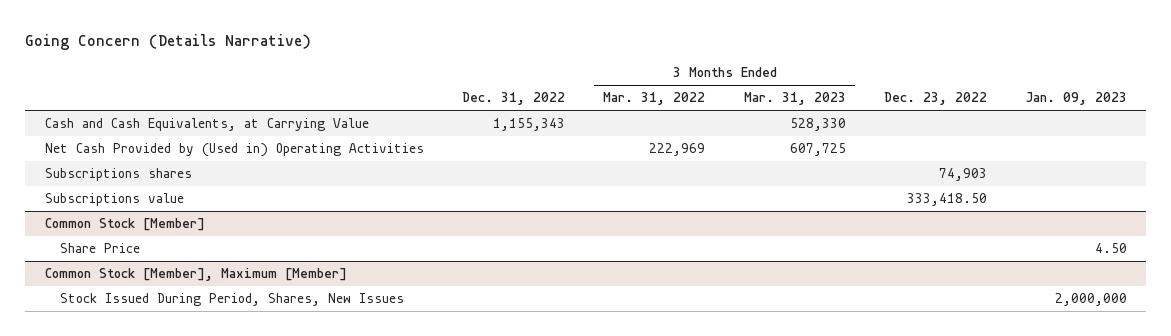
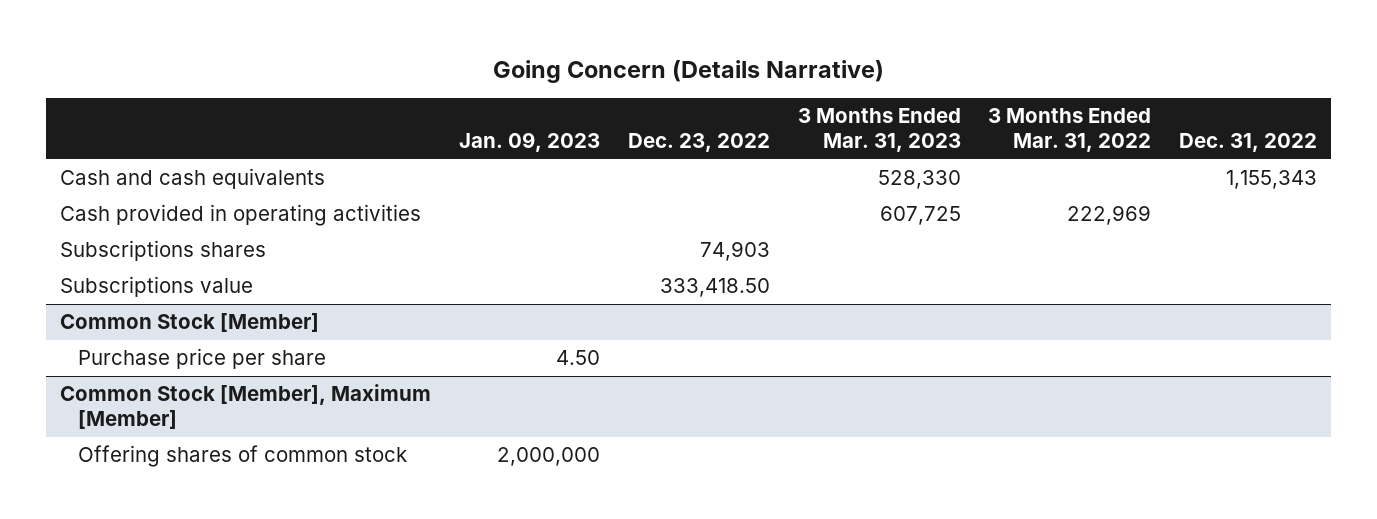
[44,118,369,132] Cash and Cash Equivalents, at Carrying Value -> [60,168,326,190] Cash and cash equivalents
[44,143,424,158] Net Cash Provided by (Used in) Operating Activities -> [60,204,422,227] Cash provided in operating activities
[59,243,140,254] Share Price -> [78,348,327,370] Purchase price per share
[59,293,404,307] Stock Issued During Period, Shares, New Issues -> [78,445,408,468] Offering shares of common stock

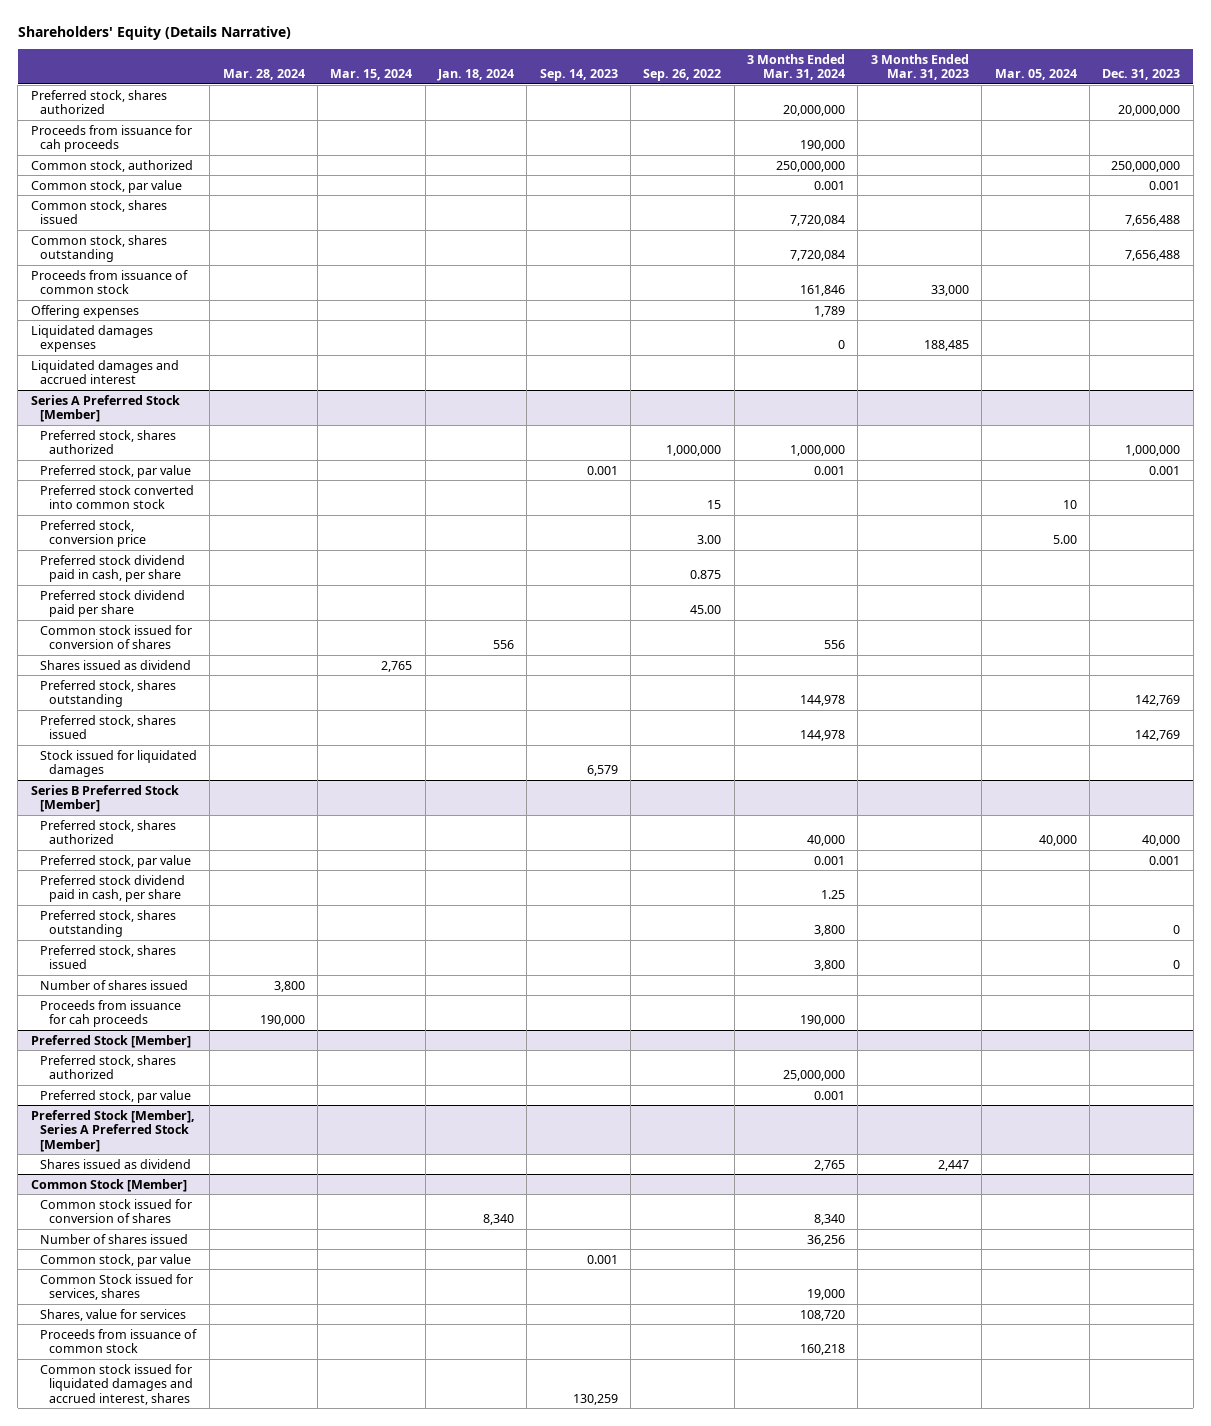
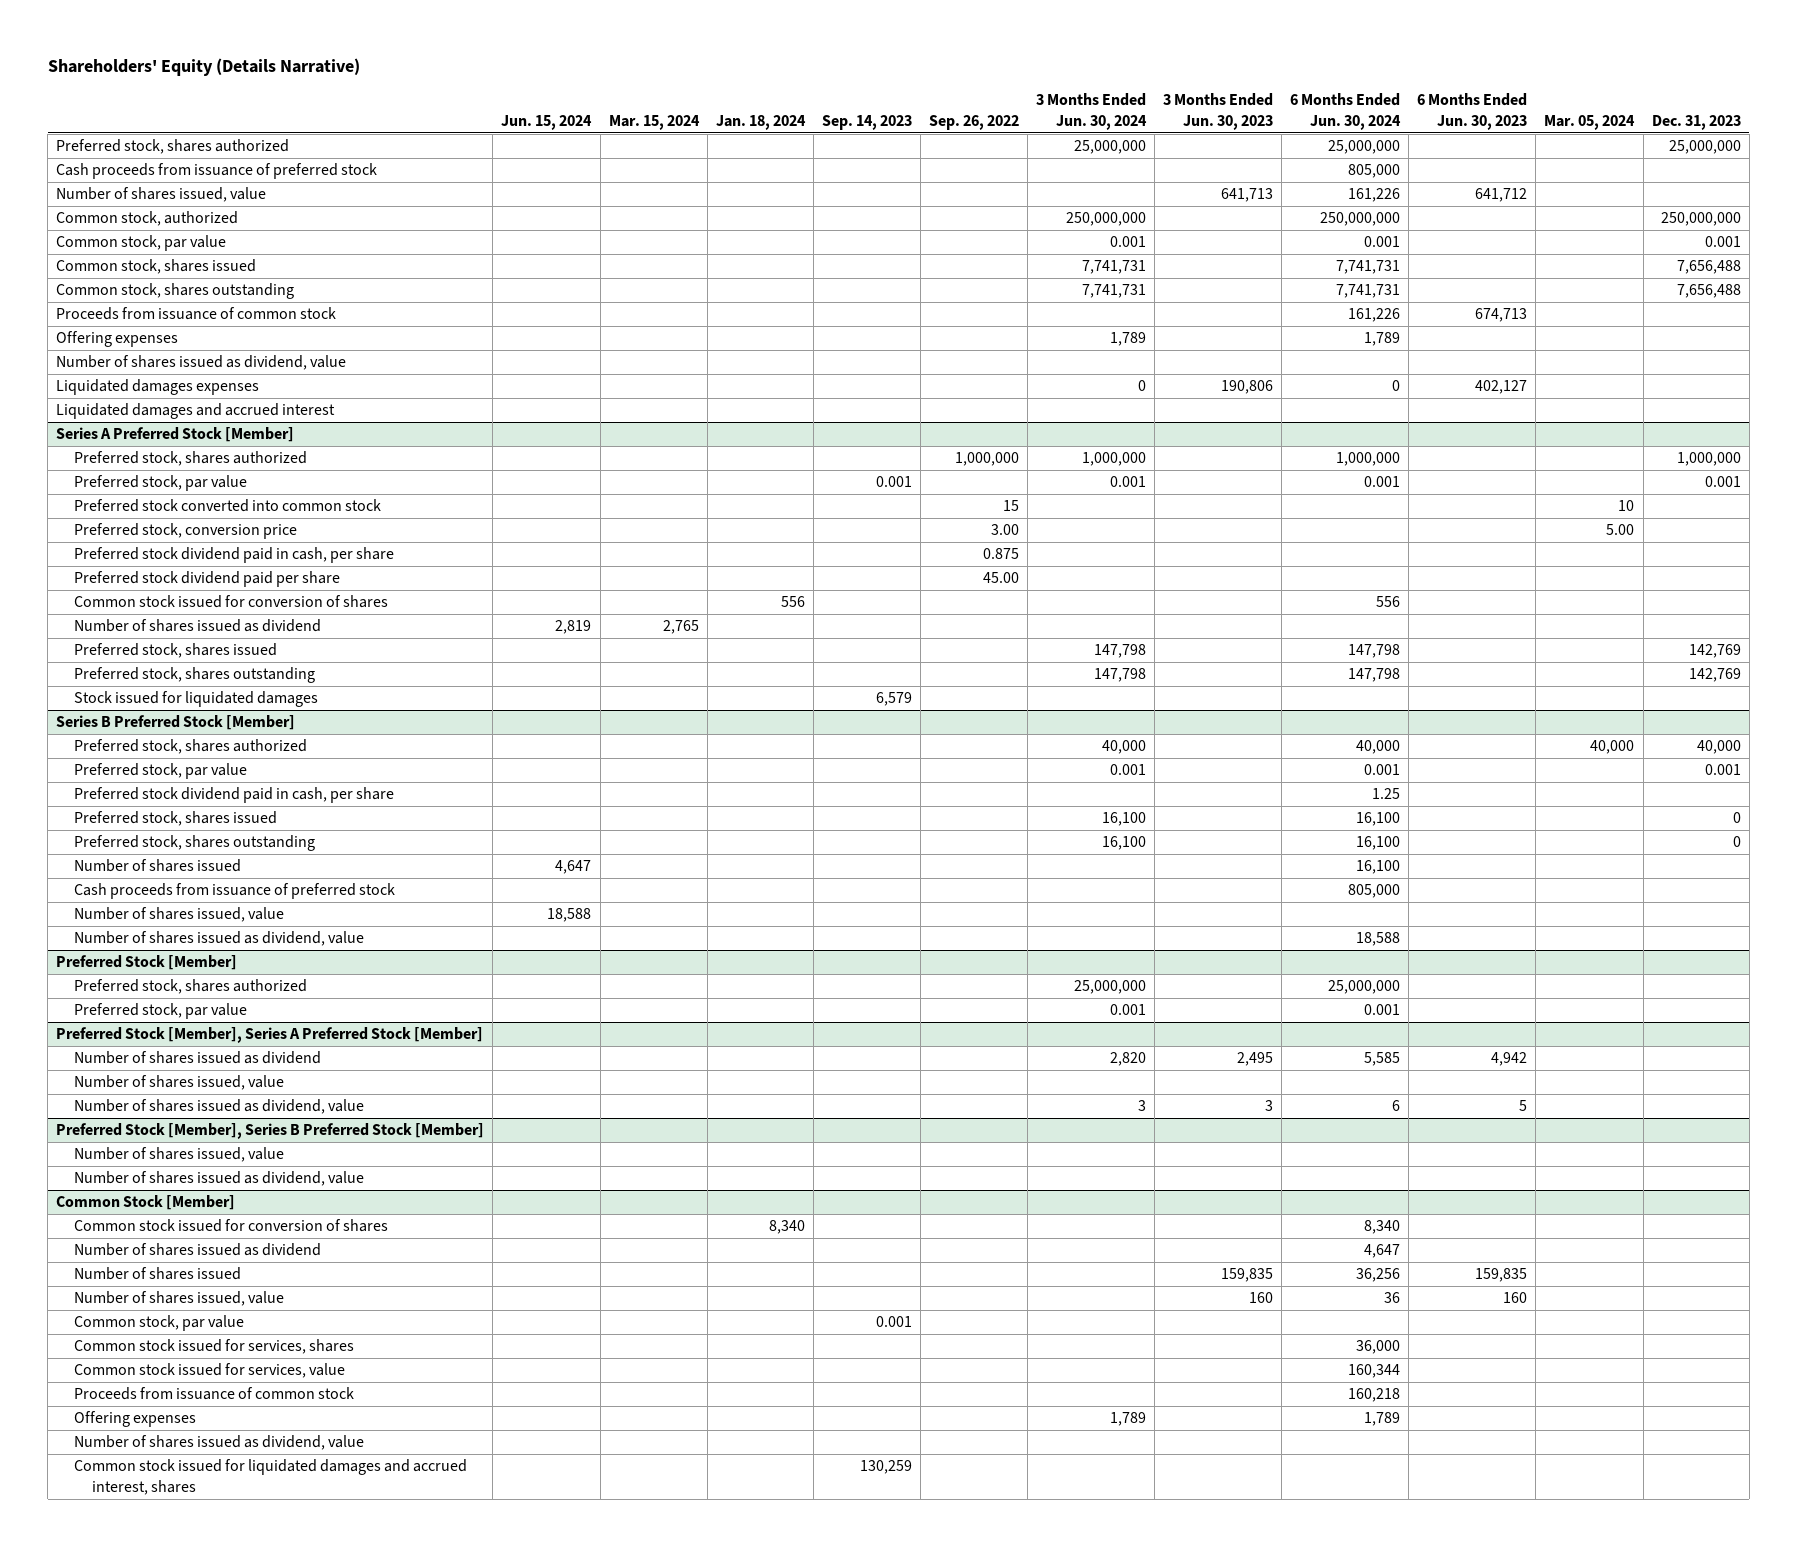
[222,69,305,81] Mar. 28, 2024 -> none
[747,53,846,81] 3 Months Ended Mar. 31, 2024 -> none
[870,53,969,81] 3 Months Ended Mar. 31, 2023 -> none
none -> [501,114,593,130] Jun. 15, 2024
none -> [1036,93,1148,130] 3 Months Ended Jun. 30, 2024
none -> [1163,93,1274,130] 3 Months Ended Jun. 30, 2023
none -> [1290,93,1402,130] 6 Months Ended Jun. 30, 2024
none -> [1417,93,1528,130] 6 Months Ended Jun. 30, 2023
[1118,105,1181,117] 20,000,000 -> [1668,140,1741,155] 25,000,000
[30,124,192,153] Proceeds from issuance for cah proceeds -> [56,163,378,180] Cash proceeds from issuance of preferred stock
none -> [56,187,267,203] Number of shares issued, value
none -> [56,355,347,371] Number of shares issued as dividend, value
[39,659,191,670] Shares issued as dividend -> [73,619,321,633] Number of shares issued as dividend
[39,679,176,708] Preferred stock, shares outstanding -> [73,667,315,684] Preferred stock, shares outstanding
[39,909,176,938] Preferred stock, shares outstanding -> [73,835,315,852] Preferred stock, shares outstanding
[39,999,181,1028] Proceeds from issuance for cah proceeds -> [73,883,395,900] Cash proceeds from issuance of preferred stock
none -> [73,907,284,923] Number of shares issued, value
none -> [73,931,364,947] Number of shares issued as dividend, value
[39,1158,191,1169] Shares issued as dividend -> [73,1051,321,1065] Number of shares issued as dividend
none -> [73,1075,284,1091] Number of shares issued, value
none -> [73,1099,364,1115] Number of shares issued as dividend, value
none -> [56,1123,485,1140] Preferred Stock [Member], Series B Preferred Stock [Member]
none -> [73,1147,284,1163] Number of shares issued, value
none -> [73,1171,364,1187] Number of shares issued as dividend, value
none -> [73,1243,321,1257] Number of shares issued as dividend
none -> [73,1291,284,1307] Number of shares issued, value
[39,1273,193,1301] Common Stock issued for services, shares -> [73,1339,354,1355] Common stock issued for services, shares
[39,1308,186,1321] Shares, value for services -> [73,1363,345,1379] Common stock issued for services, value
none -> [73,1411,196,1428] Offering expenses
none -> [73,1435,364,1451] Number of shares issued as dividend, value

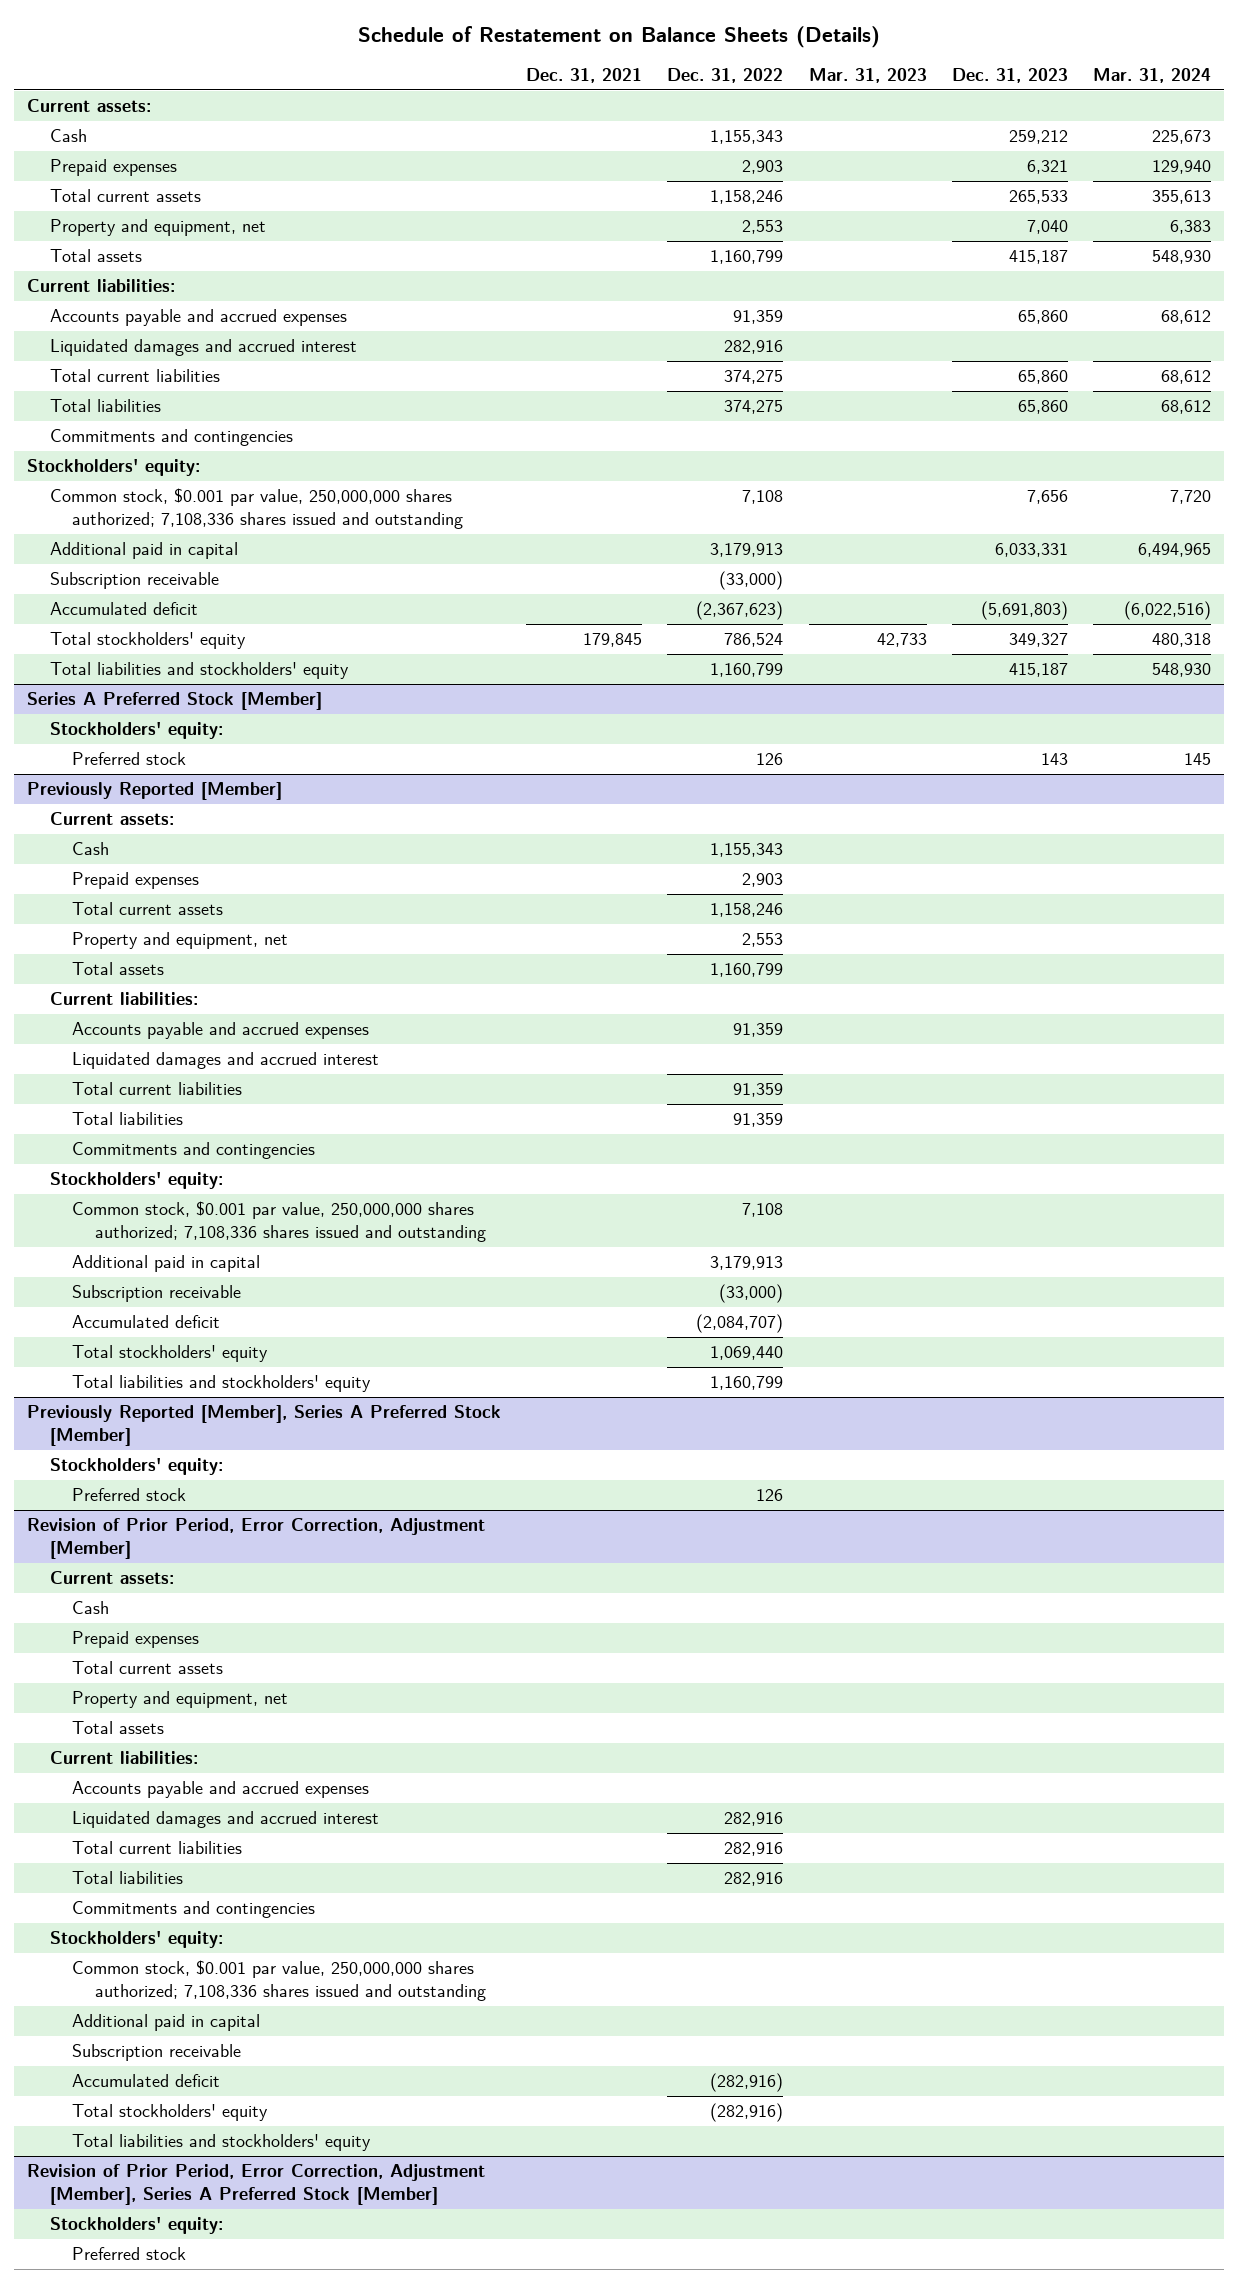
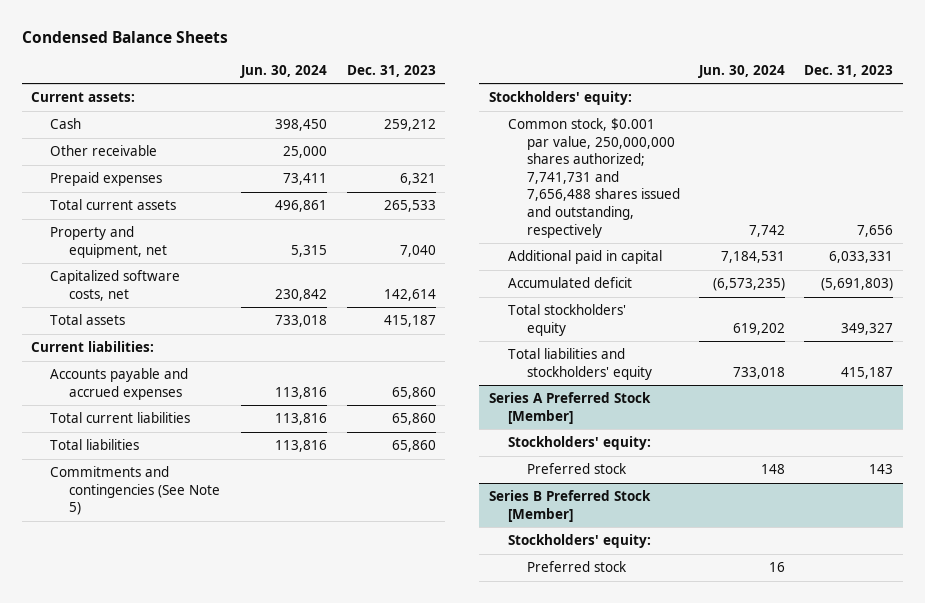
[357,26,880,49] Schedule of Restatement on Balance Sheets (Details) -> [21,30,228,43] Condensed Balance Sheets
[526,68,643,84] Dec. 31, 2021 -> none
[667,68,784,84] Dec. 31, 2022 -> none
[808,68,927,84] Mar. 31, 2023 -> none
[1092,68,1211,84] Mar. 31, 2024 -> none
none -> [240,64,328,78] Jun. 30, 2024
none -> [50,145,158,157] Other receivable
none -> [50,270,181,301] Capitalized software costs, net
[49,339,357,357] Liquidated damages and accrued interest -> none
[49,429,293,447] Commitments and contingencies -> [50,466,221,516] Commitments and contingencies (See Note 5)
[49,488,464,529] Common stock, $0.001 par value, 250,000,000 shares authorized; 7,108,336 shares issued and outstanding -> [507,118,680,238] Common stock, $0.001 par value, 250,000,000 shares authorized; 7,741,731 and 7,656,488 shares issued and outstanding, respectively
[49,572,219,590] Subscription receivable -> none
[26,782,282,801] Previously Reported [Member] -> none
[49,812,174,826] Current assets: -> none
[72,842,110,856] Cash -> none
[72,872,200,890] Prepaid expenses -> none
[72,902,224,916] Total current assets -> none
[72,932,289,950] Property and equipment, net -> none
[72,962,165,976] Total assets -> none
[49,992,198,1006] Current liabilities: -> none
[72,1022,370,1040] Accounts payable and accrued expenses -> none
[72,1052,380,1070] Liquidated damages and accrued interest -> none
[72,1082,243,1096] Total current liabilities -> none
[72,1112,184,1126] Total liabilities -> none
[72,1142,316,1160] Commitments and contingencies -> none
[49,1172,223,1190] Stockholders' equity: -> none
[72,1201,486,1242] Common stock, $0.001 par value, 250,000,000 shares authorized; 7,108,336 shares issued and outstanding -> none
[72,1255,261,1273] Additional paid in capital -> none
[72,1285,242,1303] Subscription receivable -> none
[72,1315,221,1329] Accumulated deficit -> none
[72,1345,269,1363] Total stockholders' equity -> none
[72,1375,372,1393] Total liabilities and stockholders' equity -> none
[26,1405,501,1446] Previously Reported [Member], Series A Preferred Stock [Member] -> none
[49,1458,223,1476] Stockholders' equity: -> none
[72,1488,187,1502] Preferred stock -> none
[26,1518,485,1559] Revision of Prior Period, Error Correction, Adjustment [Member] -> none
[49,1571,174,1585] Current assets: -> none
[72,1601,110,1615] Cash -> none
[72,1631,200,1649] Prepaid expenses -> none
[72,1661,224,1675] Total current assets -> none
[72,1691,289,1709] Property and equipment, net -> none
[72,1721,165,1735] Total assets -> none
[49,1751,198,1765] Current liabilities: -> none
[72,1781,370,1799] Accounts payable and accrued expenses -> none
[72,1811,380,1829] Liquidated damages and accrued interest -> none
[72,1841,243,1855] Total current liabilities -> none
[72,1871,184,1885] Total liabilities -> none
[72,1901,316,1919] Commitments and contingencies -> none
[49,1931,223,1949] Stockholders' equity: -> none
[72,1960,486,2001] Common stock, $0.001 par value, 250,000,000 shares authorized; 7,108,336 shares issued and outstanding -> none
[72,2014,261,2032] Additional paid in capital -> none
[72,2044,242,2062] Subscription receivable -> none
[72,2074,221,2088] Accumulated deficit -> none
[72,2104,269,2122] Total stockholders' equity -> none
[72,2134,372,2152] Total liabilities and stockholders' equity -> none
[26,2164,485,2205] Revision of Prior Period, Error Correction, Adjustment [Member], Series A Preferred Stock [Member] -> none
[49,2217,223,2235] Stockholders' equity: -> none
[72,2247,187,2261] Preferred stock -> none
none -> [488,490,651,522] Series B Preferred Stock [Member]
none -> [507,534,651,549] Stockholders' equity:
none -> [526,561,627,573] Preferred stock

